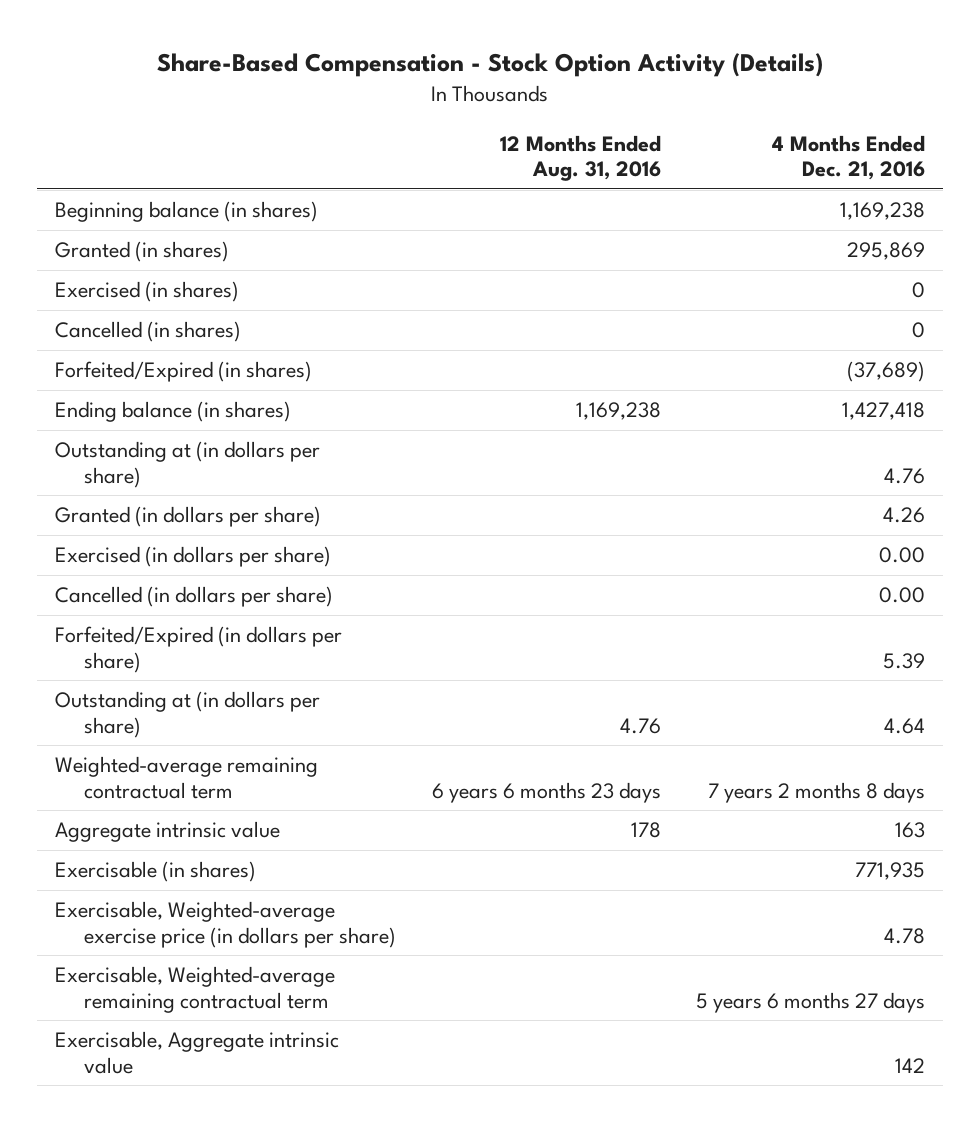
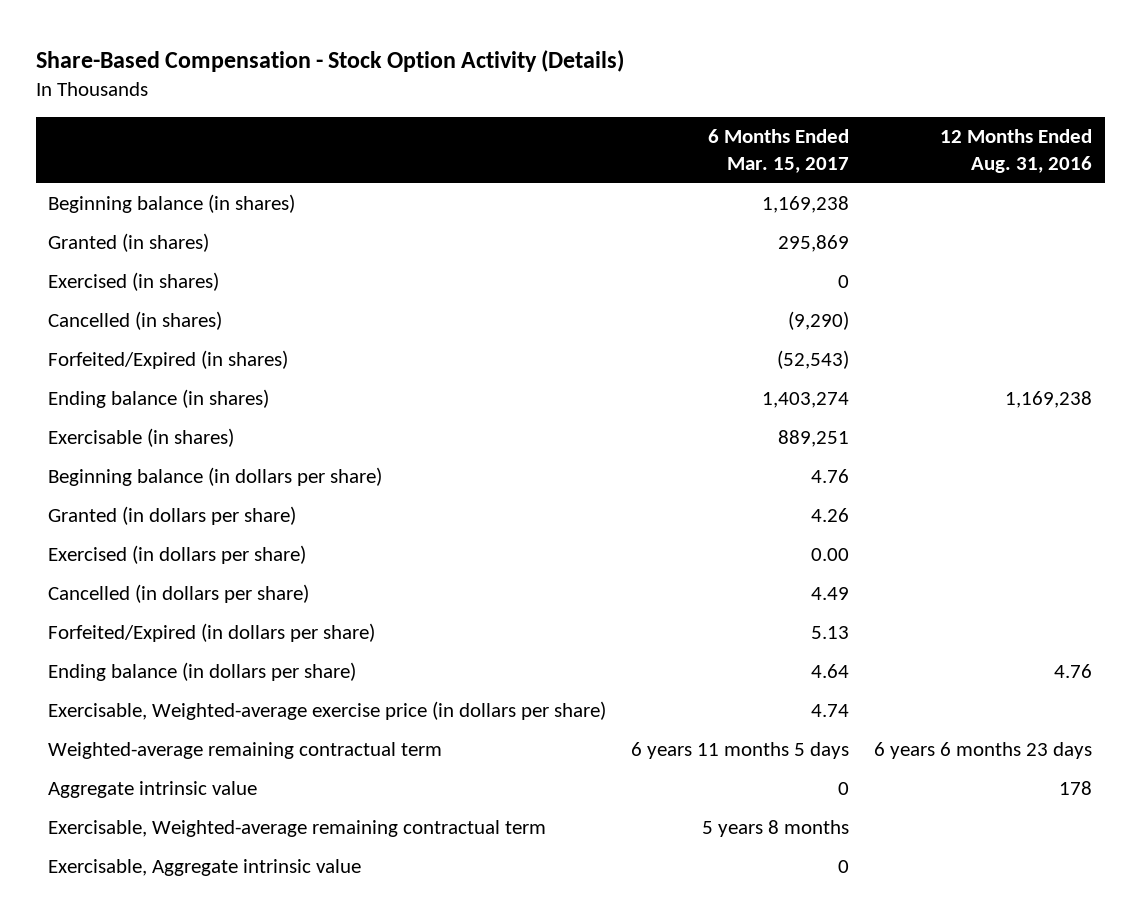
[772,134,926,181] 4 Months Ended Dec. 21, 2016 -> none
none -> [708,129,850,173] 6 Months Ended Mar. 15, 2017
[54,861,256,883] Exercisable (in shares) -> [48,428,235,448] Exercisable (in shares)
[54,441,320,488] Outstanding at (in dollars per share) -> [48,467,383,487] Beginning balance (in dollars per share)
[54,691,320,738] Outstanding at (in dollars per share) -> [48,662,357,682] Ending balance (in dollars per share)
[54,901,397,948] Exercisable, Weighted-average exercise price (in dollars per share) -> [48,701,607,721] Exercisable, Weighted-average exercise price (in dollars per share)

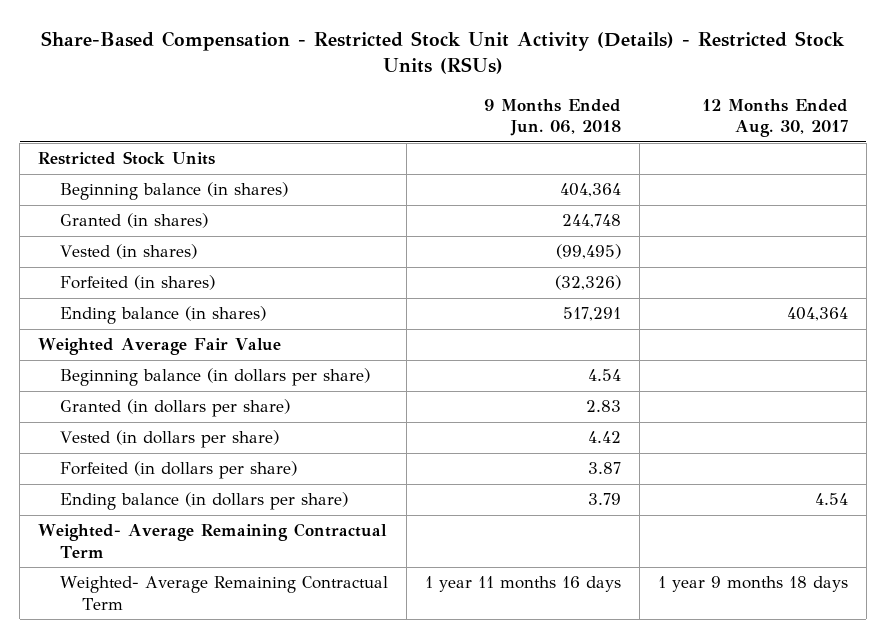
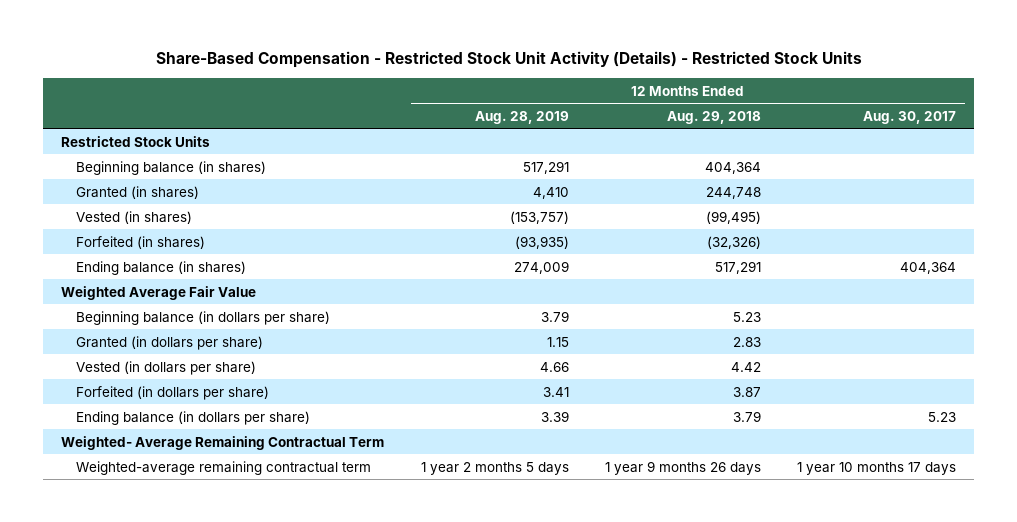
[40,30,845,75] Share-Based Compensation - Restricted Stock Unit Activity (Details) - Restricted Stock Units (RSUs) -> [155,51,862,69] Share-Based Compensation - Restricted Stock Unit Activity (Details) - Restricted Stock Units
[484,98,622,136] 9 Months Ended Jun. 06, 2018 -> none
none -> [474,110,569,124] Aug. 28, 2019
none -> [666,110,761,124] Aug. 29, 2018
[814,493,848,506] 4.54 -> [928,411,957,422] 5.23
[60,576,389,610] Weighted- Average Remaining Contractual Term -> [76,460,372,475] Weighted-average remaining contractual term
[657,576,848,593] 1 year 9 months 18 days -> [797,461,957,475] 1 year 10 months 17 days

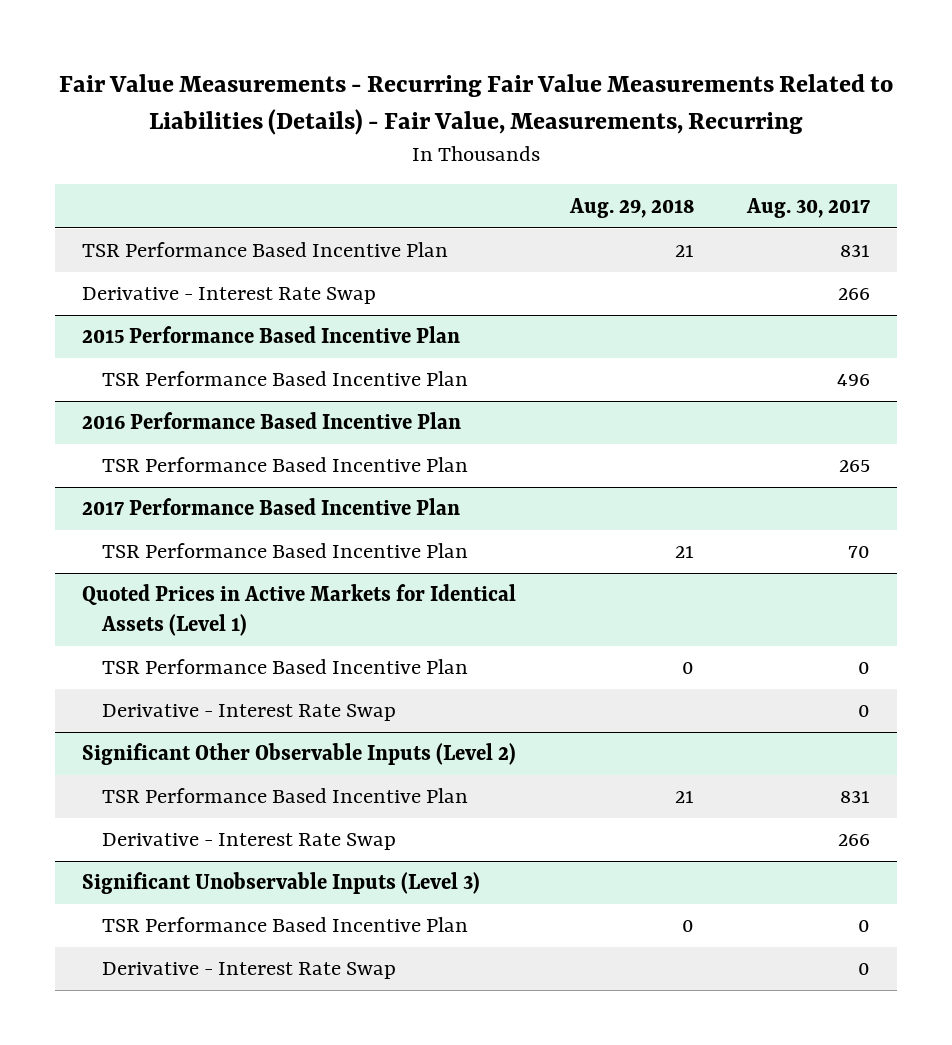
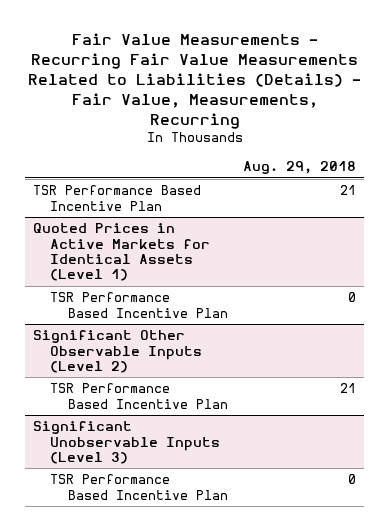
[746,197,871,218] Aug. 30, 2017 -> none
[81,287,376,305] Derivative - Interest Rate Swap -> none
[81,326,460,344] 2015 Performance Based Incentive Plan -> none
[102,371,469,387] TSR Performance Based Incentive Plan -> none
[81,412,461,430] 2016 Performance Based Incentive Plan -> none
[102,457,469,473] TSR Performance Based Incentive Plan -> none
[81,498,460,516] 2017 Performance Based Incentive Plan -> none
[102,543,469,559] TSR Performance Based Incentive Plan -> none
[102,704,397,722] Derivative - Interest Rate Swap -> none
[102,833,397,851] Derivative - Interest Rate Swap -> none
[102,962,397,980] Derivative - Interest Rate Swap -> none

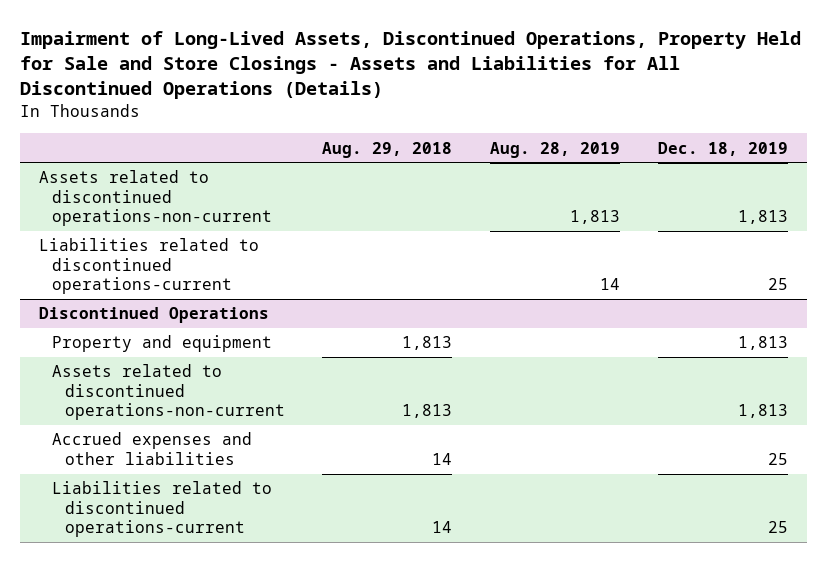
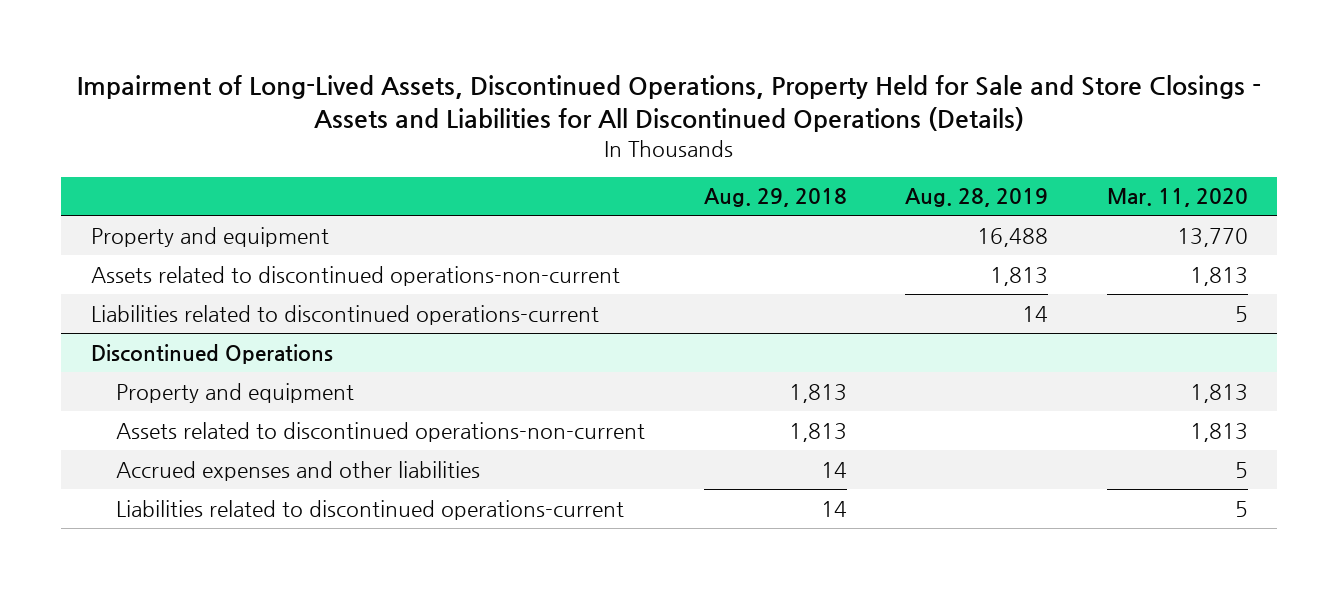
[658,141,789,156] Dec. 18, 2019 -> none
none -> [1107,188,1249,208] Mar. 11, 2020
none -> [90,226,329,247] Property and equipment

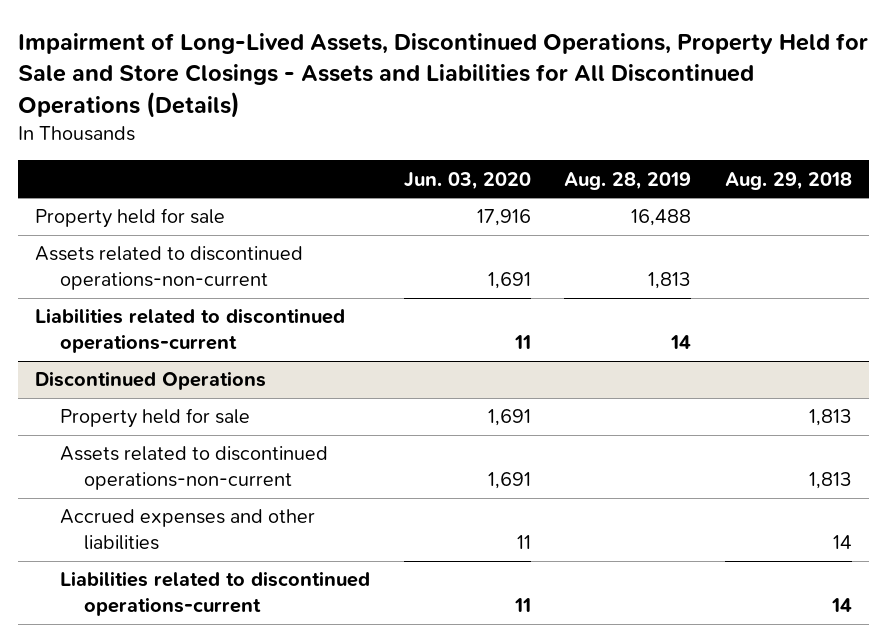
[1107,188,1249,208] Mar. 11, 2020 -> none
none -> [403,171,531,190] Jun. 03, 2020
[90,226,329,247] Property and equipment -> [35,208,226,229] Property held for sale
[115,382,354,403] Property and equipment -> [59,408,250,429] Property held for sale

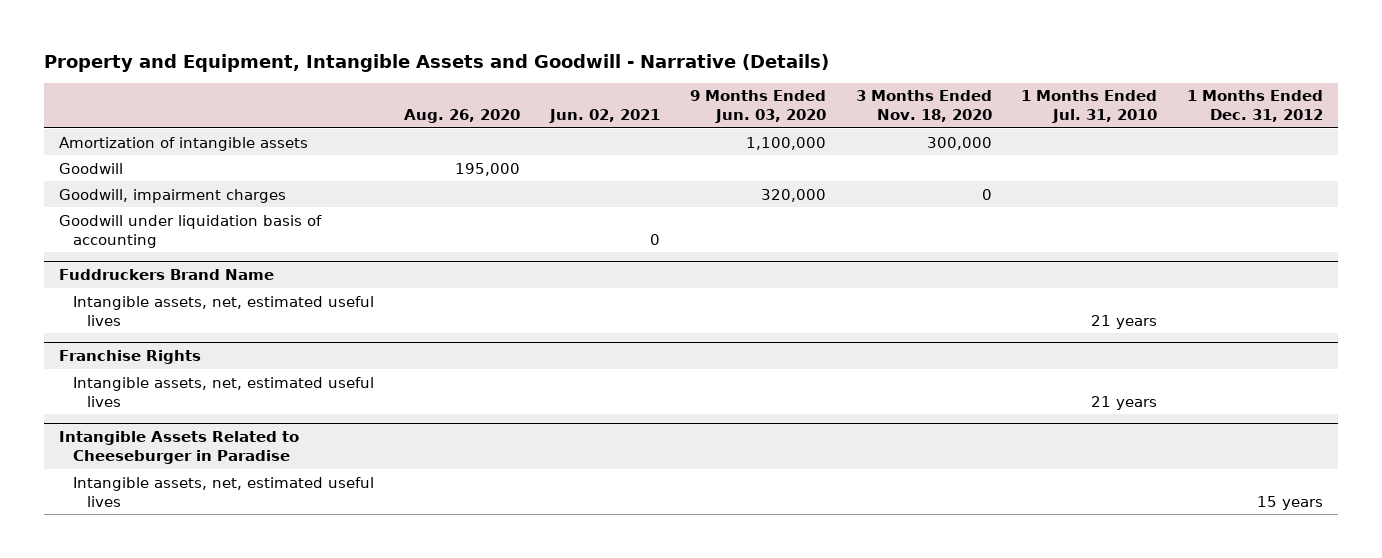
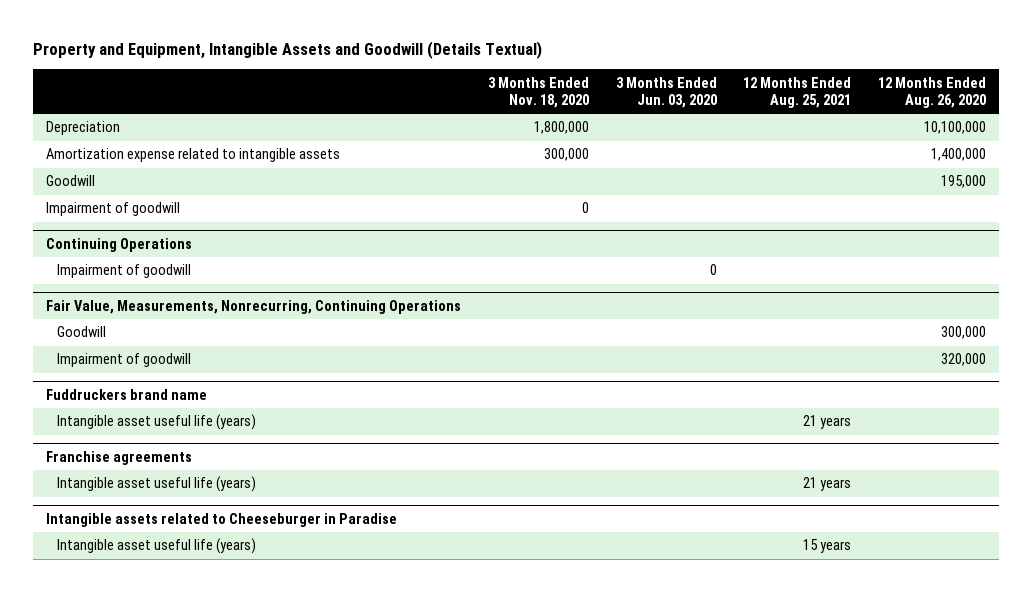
[44,53,830,72] Property and Equipment, Intangible Assets and Goodwill - Narrative (Details) -> [32,40,542,59] Property and Equipment, Intangible Assets and Goodwill (Details Textual)
[403,109,520,124] Aug. 26, 2020 -> none
[548,109,660,124] Jun. 02, 2021 -> none
[689,90,826,124] 9 Months Ended Jun. 03, 2020 -> none
[1021,90,1158,124] 1 Months Ended Jul. 31, 2010 -> none
[1187,90,1324,123] 1 Months Ended Dec. 31, 2012 -> none
none -> [615,76,717,108] 3 Months Ended Jun. 03, 2020
none -> [743,76,852,108] 12 Months Ended Aug. 25, 2021
none -> [877,76,986,108] 12 Months Ended Aug. 26, 2020
none -> [46,121,121,136] Depreciation
[59,136,309,151] Amortization of intangible assets -> [46,148,341,163] Amortization expense related to intangible assets
[59,214,323,248] Goodwill under liquidation basis of accounting -> none
[59,188,287,203] Goodwill, impairment charges -> [46,202,181,217] Impairment of goodwill
none -> [46,237,193,252] Continuing Operations
none -> [57,264,192,279] Impairment of goodwill
none -> [46,299,462,314] Fair Value, Measurements, Nonrecurring, Continuing Operations
none -> [57,326,107,338] Goodwill
none -> [57,353,192,368] Impairment of goodwill
[59,269,275,281] Fuddruckers Brand Name -> [46,388,208,400] Fuddruckers brand name
[72,295,374,326] Intangible assets, net, estimated useful lives -> [57,414,257,431] Intangible asset useful life (years)
[59,350,202,365] Franchise Rights -> [46,450,193,465] Franchise agreements
[72,376,374,407] Intangible assets, net, estimated useful lives -> [57,476,257,493] Intangible asset useful life (years)
[59,431,300,464] Intangible Assets Related to Cheeseburger in Paradise -> [46,512,398,527] Intangible assets related to Cheeseburger in Paradise
[72,476,374,507] Intangible assets, net, estimated useful lives -> [57,538,257,555] Intangible asset useful life (years)

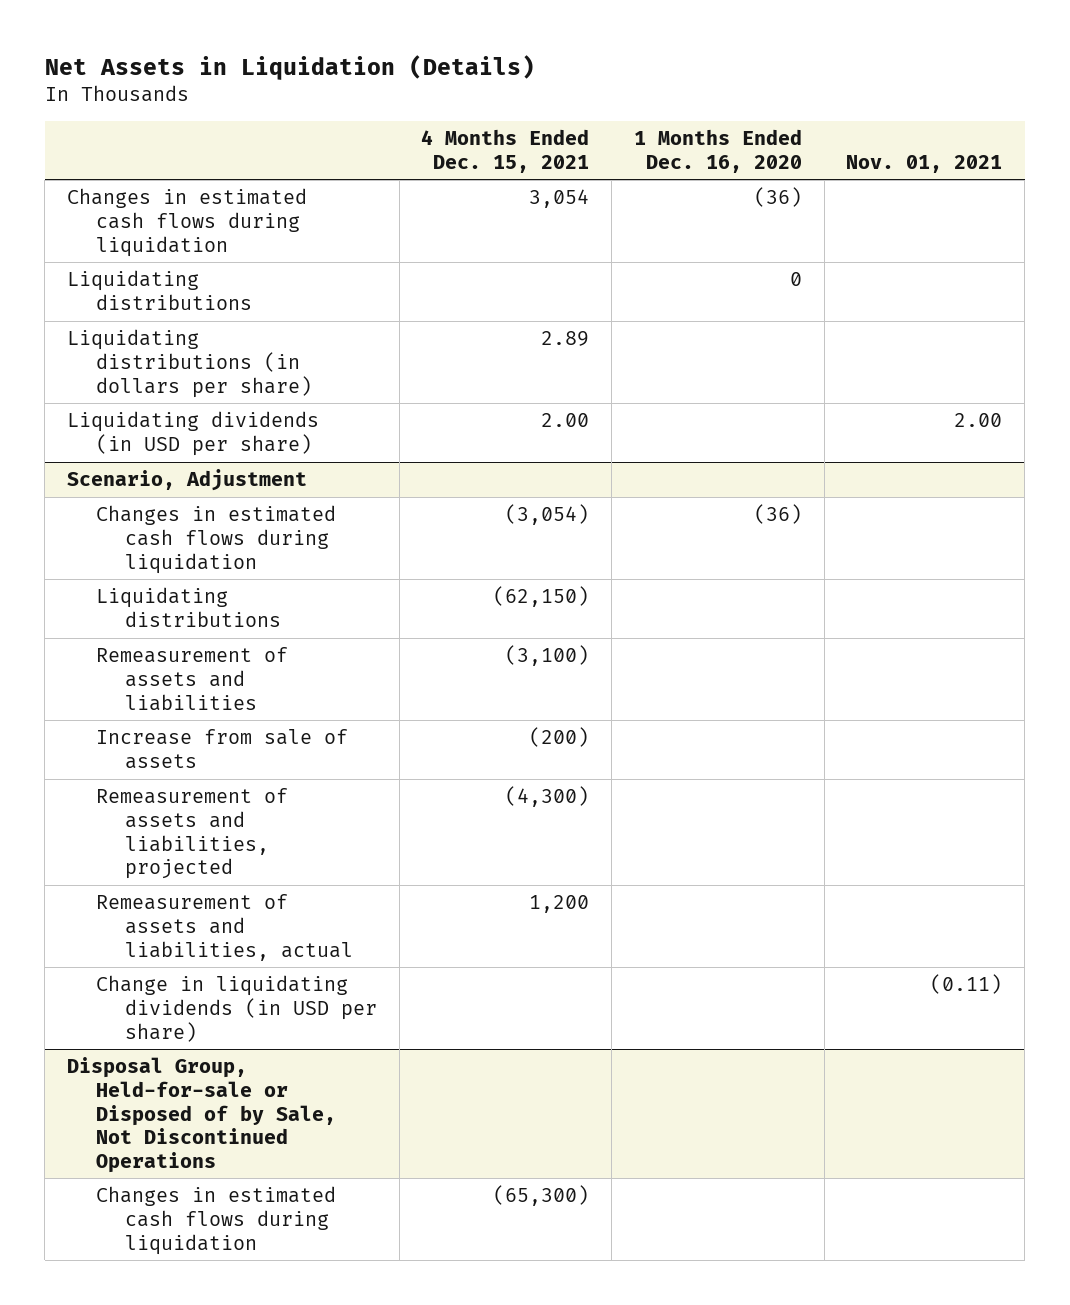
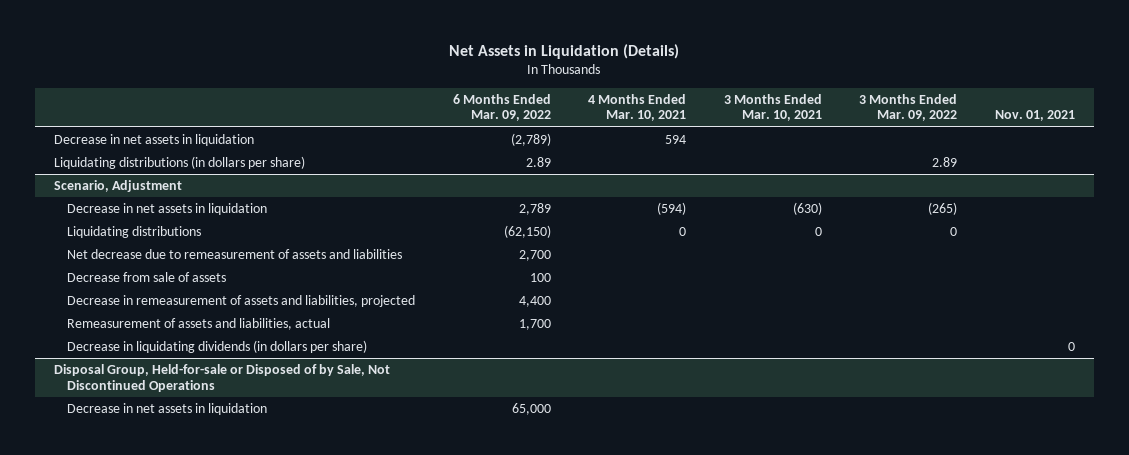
[421,129,590,173] 4 Months Ended Dec. 15, 2021 -> none
[633,129,802,173] 1 Months Ended Dec. 16, 2020 -> none
none -> [452,93,551,122] 6 Months Ended Mar. 09, 2022
none -> [588,93,687,122] 4 Months Ended Mar. 10, 2021
none -> [723,93,822,122] 3 Months Ended Mar. 10, 2021
none -> [859,93,958,122] 3 Months Ended Mar. 09, 2022
[67,270,253,310] Liquidating distributions -> none
[67,188,308,257] Changes in estimated cash flows during liquidation -> [53,134,254,147] Decrease in net assets in liquidation
[67,411,320,456] Liquidating dividends (in USD per share) -> none
[96,505,337,574] Changes in estimated cash flows during liquidation -> [67,203,268,216] Decrease in net assets in liquidation
[96,647,289,711] Remeasurement of assets and liabilities -> [67,249,403,260] Net decrease due to remeasurement of assets and liabilities
[96,729,349,769] Increase from sale of assets -> [67,272,227,283] Decrease from sale of assets
[96,788,289,880] Remeasurement of assets and liabilities, projected -> [67,295,416,308] Decrease in remeasurement of assets and liabilities, projected
[96,975,378,1042] Change in liquidating dividends (in USD per share) -> [67,340,368,354] Decrease in liquidating dividends (in dollars per share)
[930,974,1003,995] (0.11) -> [1067,342,1075,352] 0
[96,1186,337,1255] Changes in estimated cash flows during liquidation -> [67,403,268,416] Decrease in net assets in liquidation

